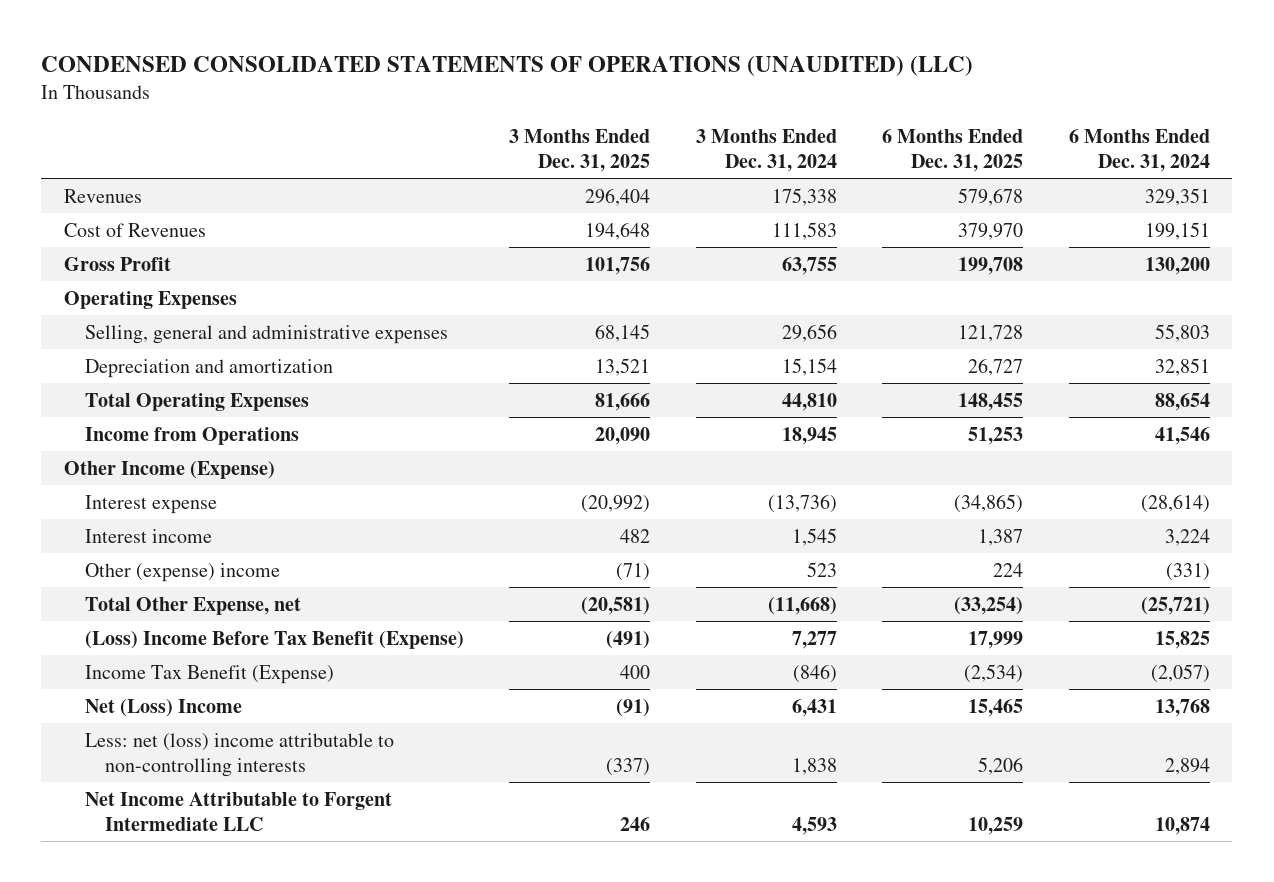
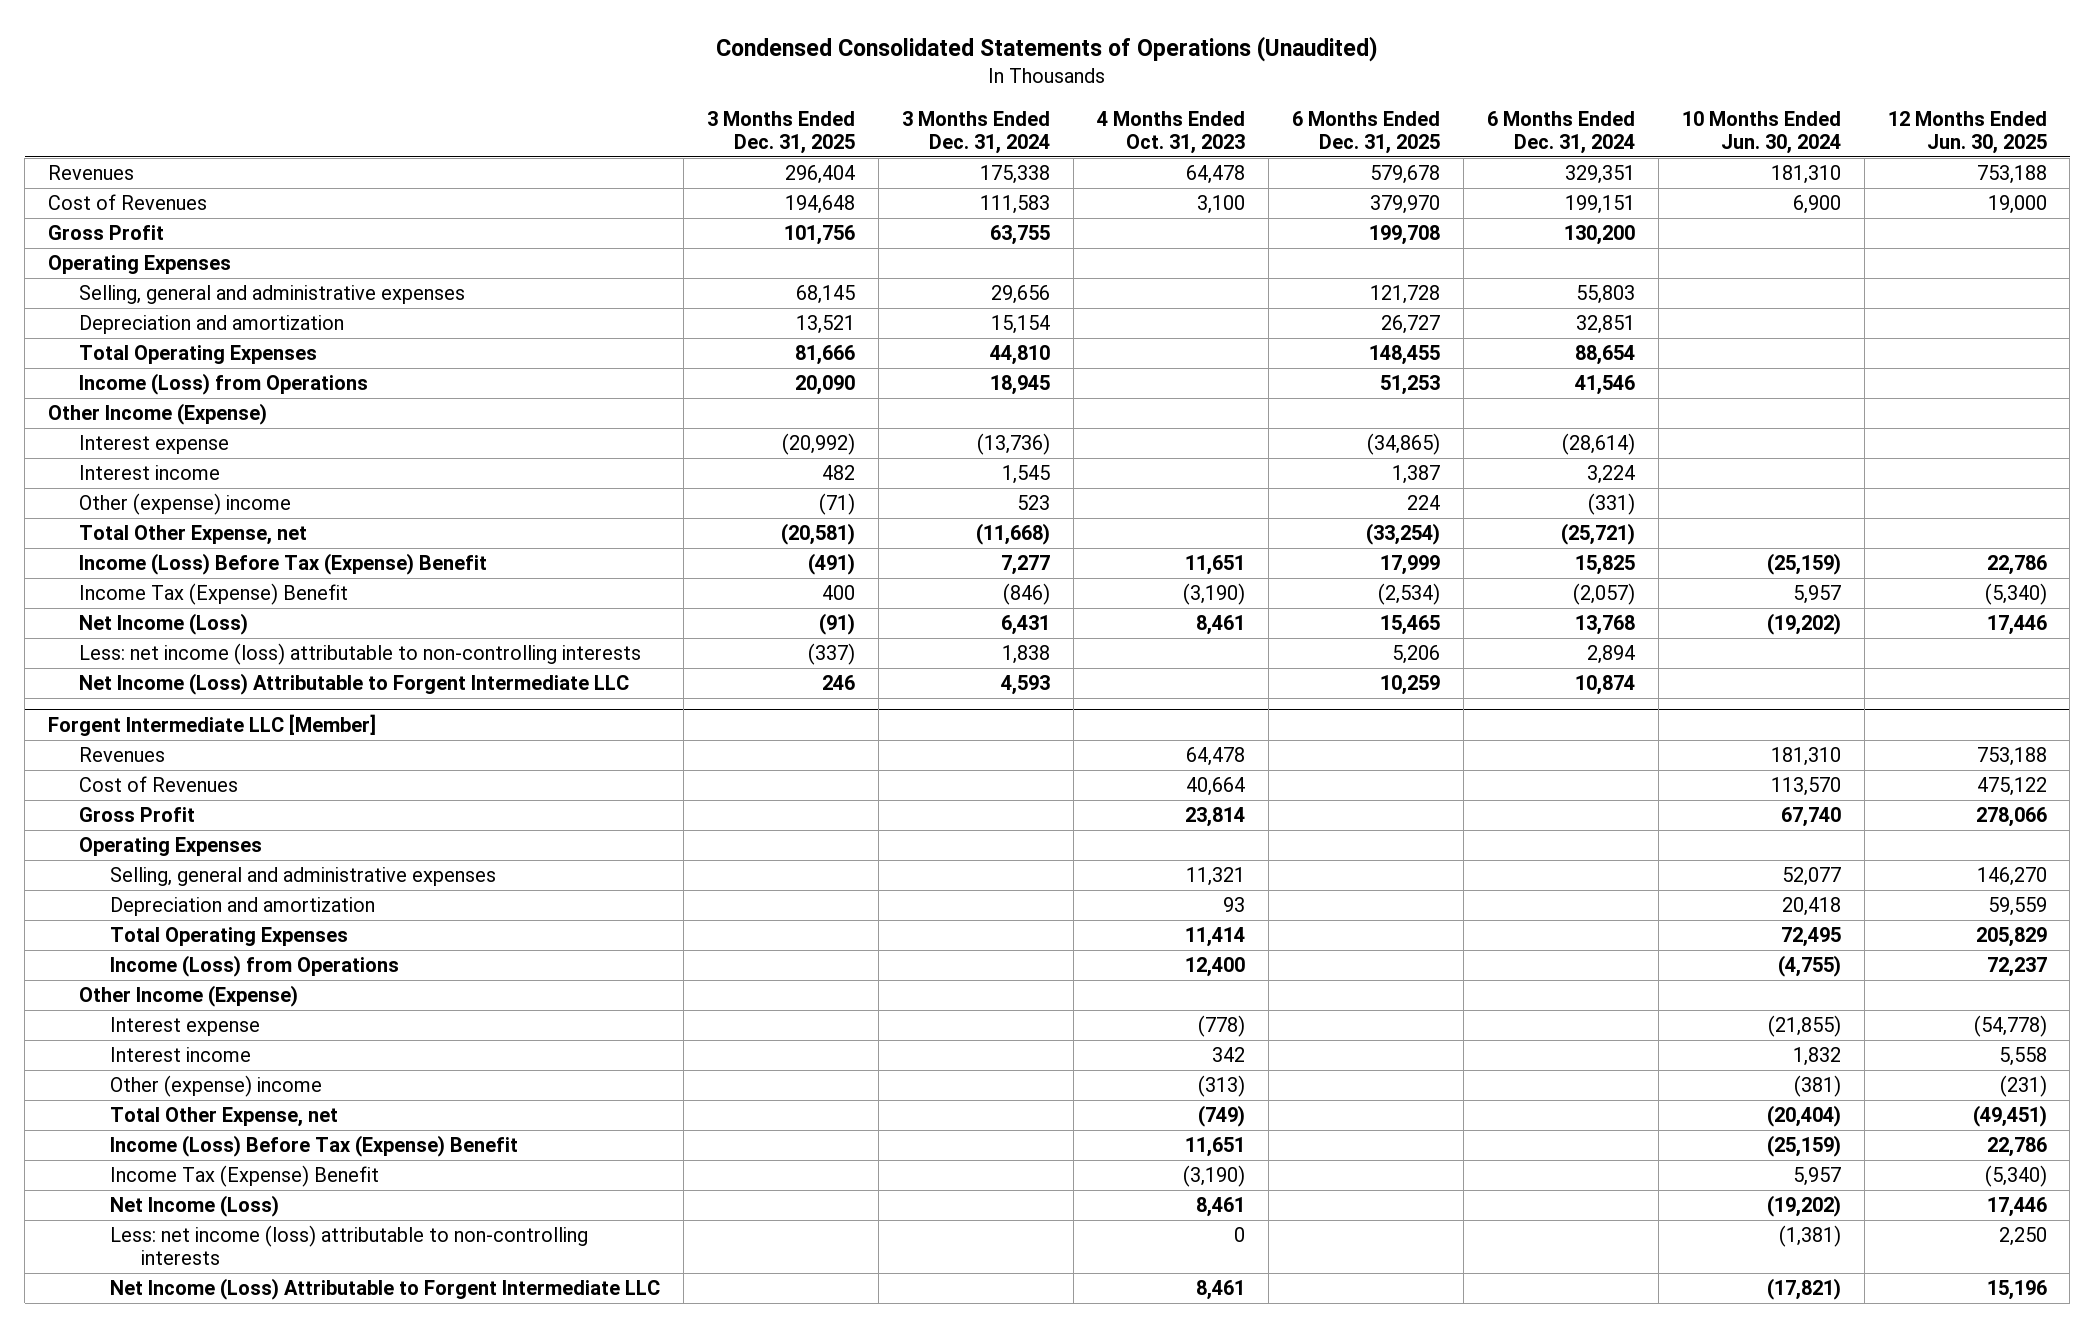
[41,56,974,77] CONDENSED CONSOLIDATED STATEMENTS OF OPERATIONS (UNAUDITED) (LLC) -> [716,36,1379,63] Condensed Consolidated Statements of Operations (Unaudited)
none -> [1096,110,1245,155] 4 Months Ended Oct. 31, 2023
none -> [1681,110,1841,155] 10 Months Ended Jun. 30, 2024
none -> [1887,110,2047,155] 12 Months Ended Jun. 30, 2025
[84,426,299,445] Income from Operations -> [79,373,369,396] Income (Loss) from Operations
[84,630,464,649] (Loss) Income Before Tax Benefit (Expense) -> [79,553,488,576] Income (Loss) Before Tax (Expense) Benefit
[84,664,334,684] Income Tax Benefit (Expense) -> [79,583,349,606] Income Tax (Expense) Benefit
[84,698,242,717] Net (Loss) Income -> [79,613,249,636] Net Income (Loss)
[84,732,394,777] Less: net (loss) income attributable to non-controlling interests -> [79,643,642,666] Less: net income (loss) attributable to non-controlling interests
[84,791,392,831] Net Income Attributable to Forgent Intermediate LLC -> [79,673,630,696] Net Income (Loss) Attributable to Forgent Intermediate LLC
none -> [48,713,377,736] Forgent Intermediate LLC [Member]
none -> [79,747,166,763] Revenues
none -> [79,776,239,793] Cost of Revenues
none -> [79,807,196,823] Gross Profit
none -> [79,837,263,857] Operating Expenses
none -> [110,867,497,887] Selling, general and administrative expenses
none -> [110,897,376,917] Depreciation and amortization
none -> [110,927,349,947] Total Operating Expenses
none -> [110,955,400,978] Income (Loss) from Operations
none -> [79,985,299,1008] Other Income (Expense)
none -> [110,1017,261,1037] Interest expense
none -> [110,1047,252,1063] Interest income
none -> [110,1075,323,1098] Other (expense) income
none -> [110,1107,339,1128] Total Other Expense, net
none -> [110,1135,519,1158] Income (Loss) Before Tax (Expense) Benefit
none -> [110,1165,380,1188] Income Tax (Expense) Benefit
none -> [110,1195,280,1218] Net Income (Loss)
none -> [110,1225,589,1266] Less: net income (loss) attributable to non-controlling interests
none -> [110,1278,661,1301] Net Income (Loss) Attributable to Forgent Intermediate LLC

